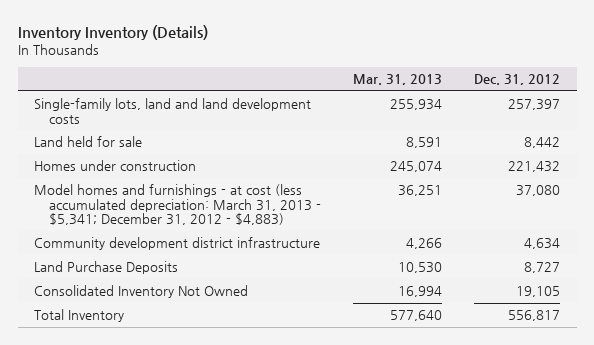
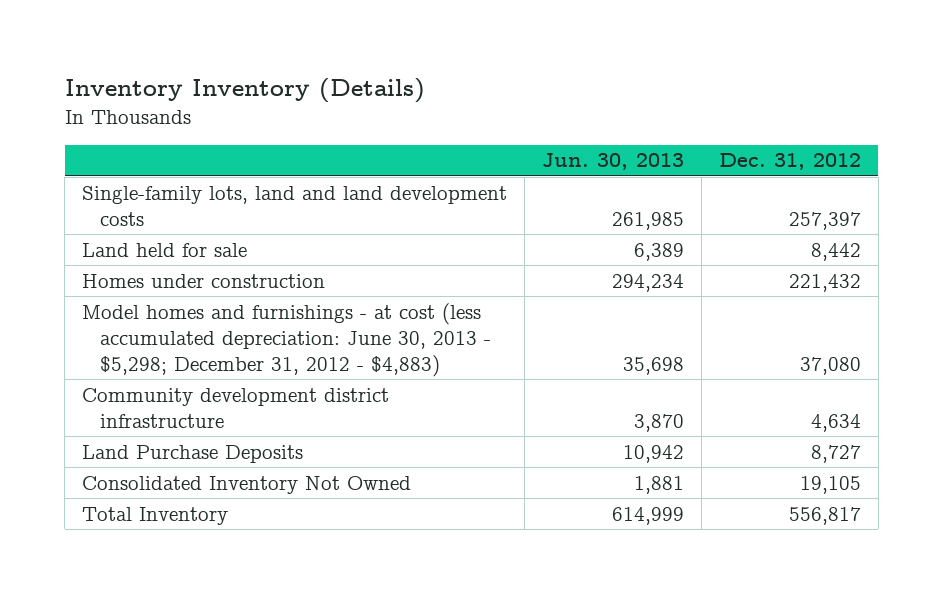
[353,74,443,86] Mar. 31, 2013 -> none
none -> [542,153,685,171] Jun. 30, 2013
[33,184,322,226] Model homes and furnishings - at cost (less accumulated depreciation: March 31, 2013 - $5,341; December 31, 2012 - $4,883) -> [82,302,491,377] Model homes and furnishings - at cost (less accumulated depreciation: June 30, 2013 - $5,298; December 31, 2012 - $4,883)

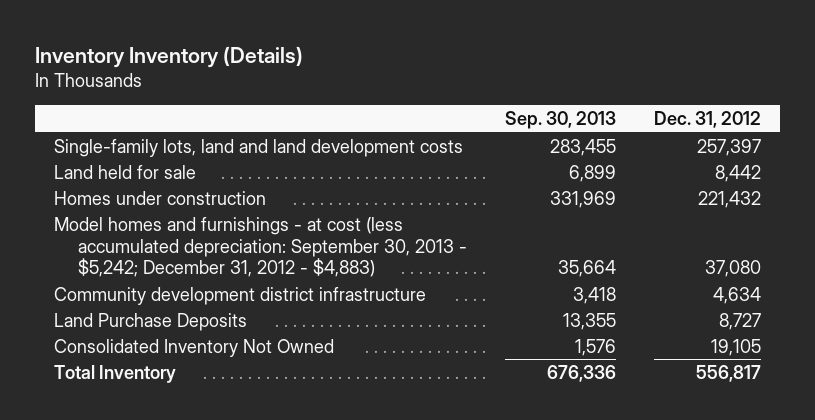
[542,153,685,171] Jun. 30, 2013 -> none
none -> [505,111,617,130] Sep. 30, 2013
[82,302,491,377] Model homes and furnishings - at cost (less accumulated depreciation: June 30, 2013 - $5,298; December 31, 2012 - $4,883) -> [53,216,468,278] Model homes and furnishings - at cost (less accumulated depreciation: September 30, 2013 - $5,242; December 31, 2012 - $4,883)

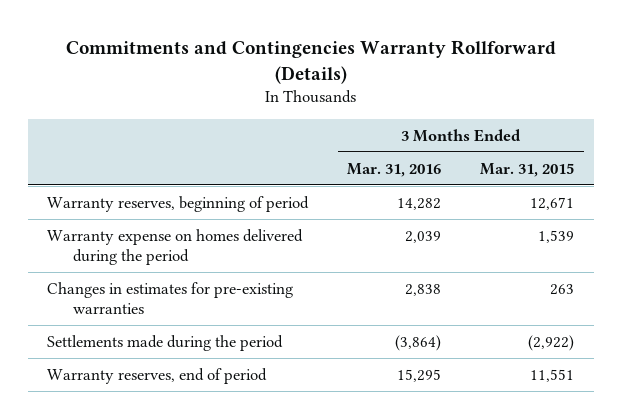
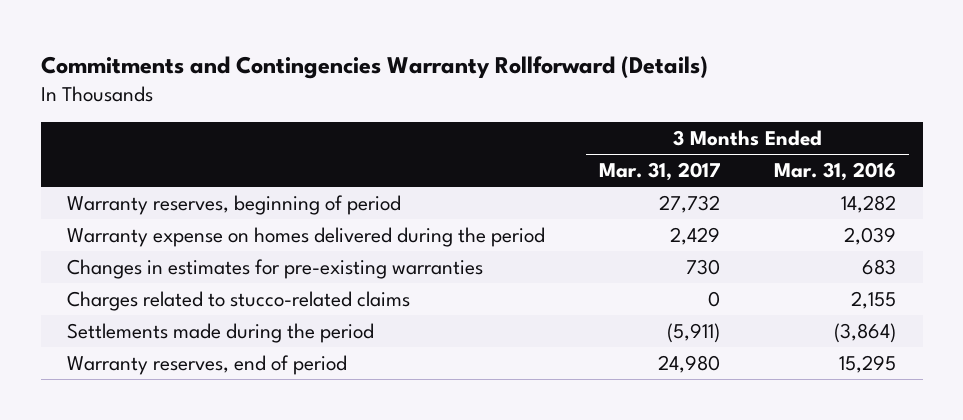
[480,162,575,177] Mar. 31, 2015 -> none
none -> [599,162,721,182] Mar. 31, 2017
[405,283,442,296] 2,838 -> [861,259,896,276] 683
none -> [67,291,411,312] Charges related to stucco-related claims

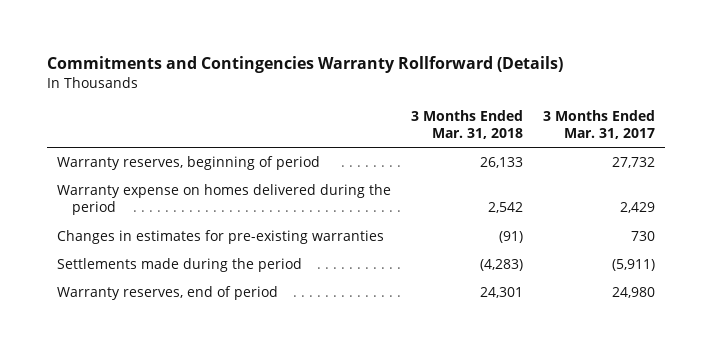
[773,162,896,182] Mar. 31, 2016 -> none
none -> [410,109,523,140] 3 Months Ended Mar. 31, 2018
[67,291,411,312] Charges related to stucco-related claims -> none

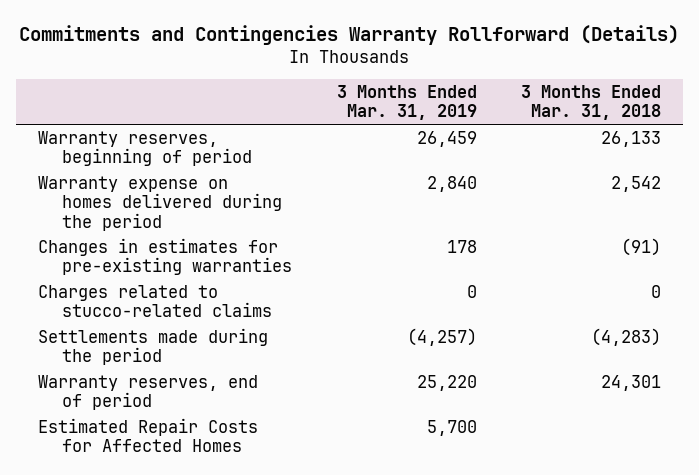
[542,109,655,140] 3 Months Ended Mar. 31, 2017 -> none
none -> [336,84,477,121] 3 Months Ended Mar. 31, 2019
none -> [37,284,273,318] Charges related to stucco-related claims
none -> [37,417,258,453] Estimated Repair Costs for Affected Homes

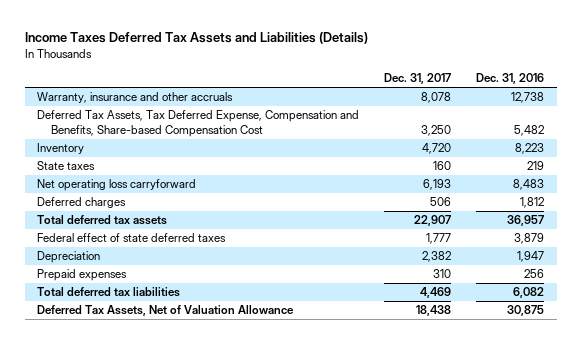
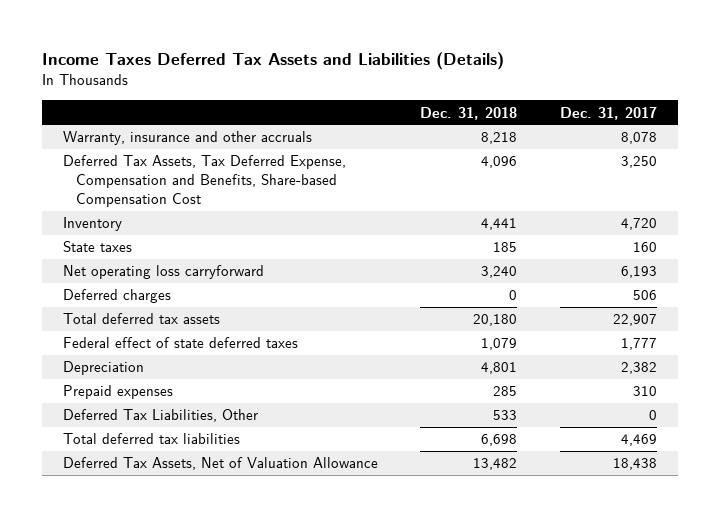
[476,73,545,85] Dec. 31, 2016 -> none
none -> [420,106,518,120] Dec. 31, 2018
none -> [63,409,259,423] Deferred Tax Liabilities, Other

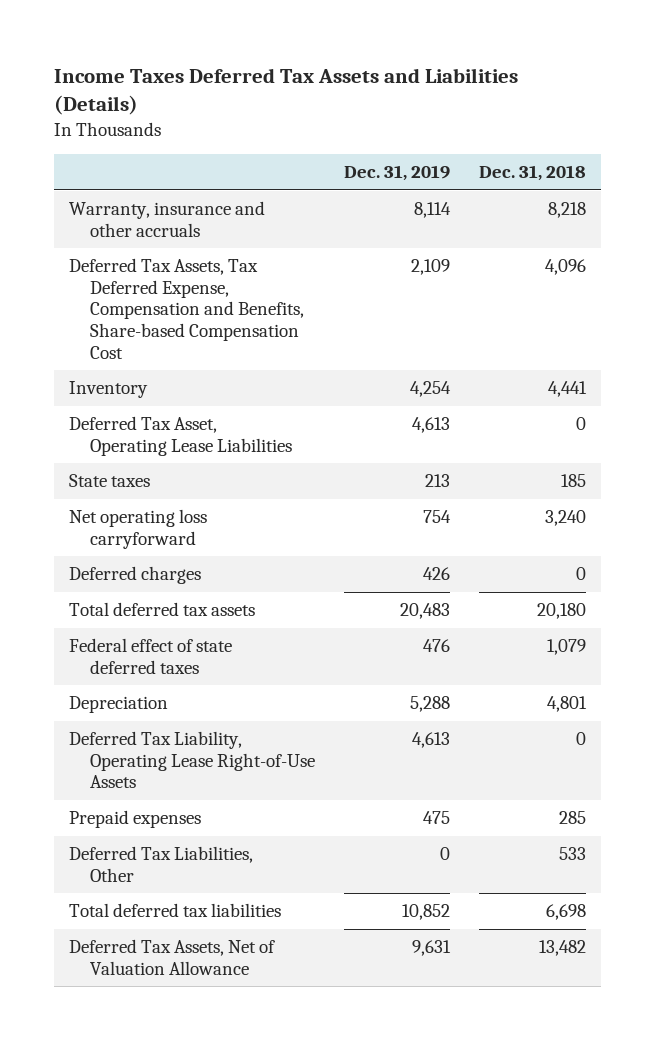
[559,106,657,120] Dec. 31, 2017 -> none
none -> [344,165,451,182] Dec. 31, 2019
none -> [68,416,293,456] Deferred Tax Asset, Operating Lease Liabilities
none -> [68,731,316,789] Deferred Tax Liability, Operating Lease Right-of-Use Assets

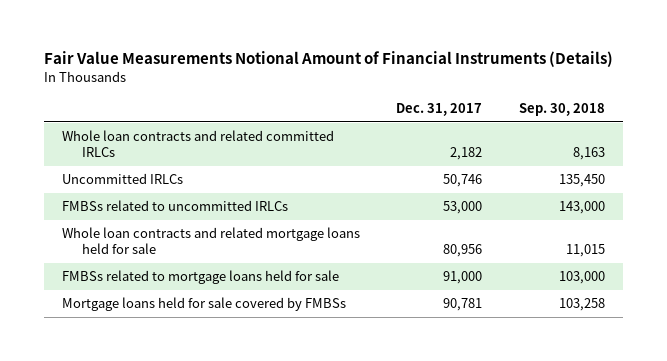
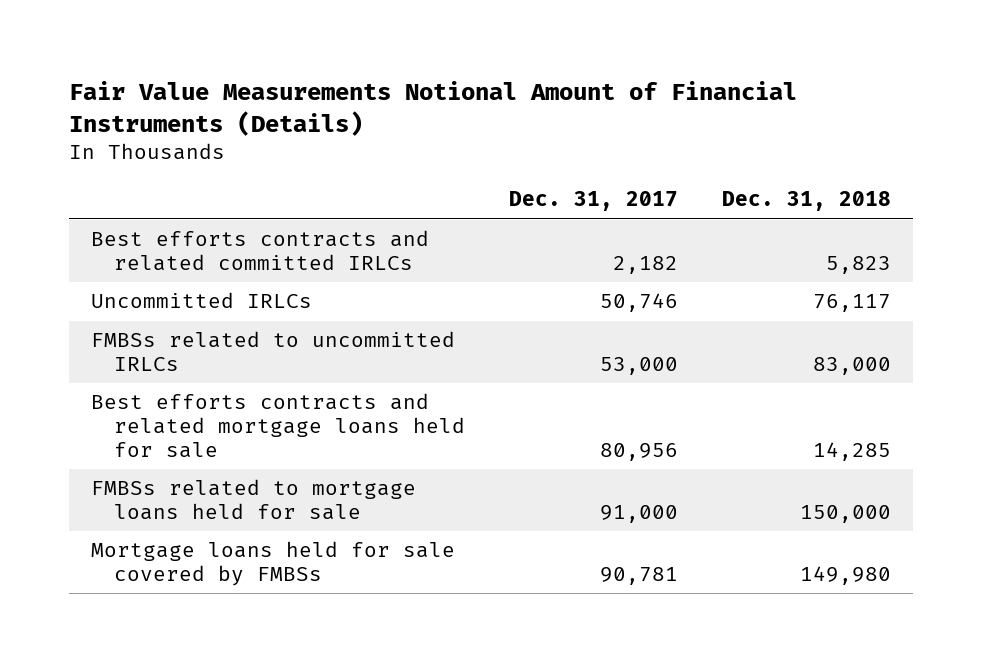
[518,103,605,117] Sep. 30, 2018 -> none
none -> [721,191,891,212] Dec. 31, 2018
[62,130,335,158] Whole loan contracts and related committed IRLCs -> [90,230,429,272] Best efforts contracts and related committed IRLCs
[62,227,361,255] Whole loan contracts and related mortgage loans held for sale -> [90,393,465,458] Best efforts contracts and related mortgage loans held for sale

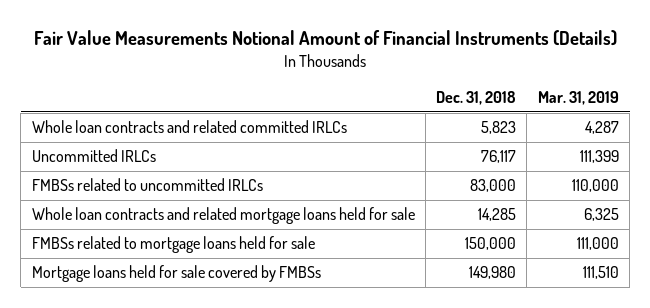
[508,191,678,212] Dec. 31, 2017 -> none
none -> [537,91,619,106] Mar. 31, 2019
[90,230,429,272] Best efforts contracts and related committed IRLCs -> [31,120,347,134] Whole loan contracts and related committed IRLCs
[90,393,465,458] Best efforts contracts and related mortgage loans held for sale -> [31,207,415,225] Whole loan contracts and related mortgage loans held for sale

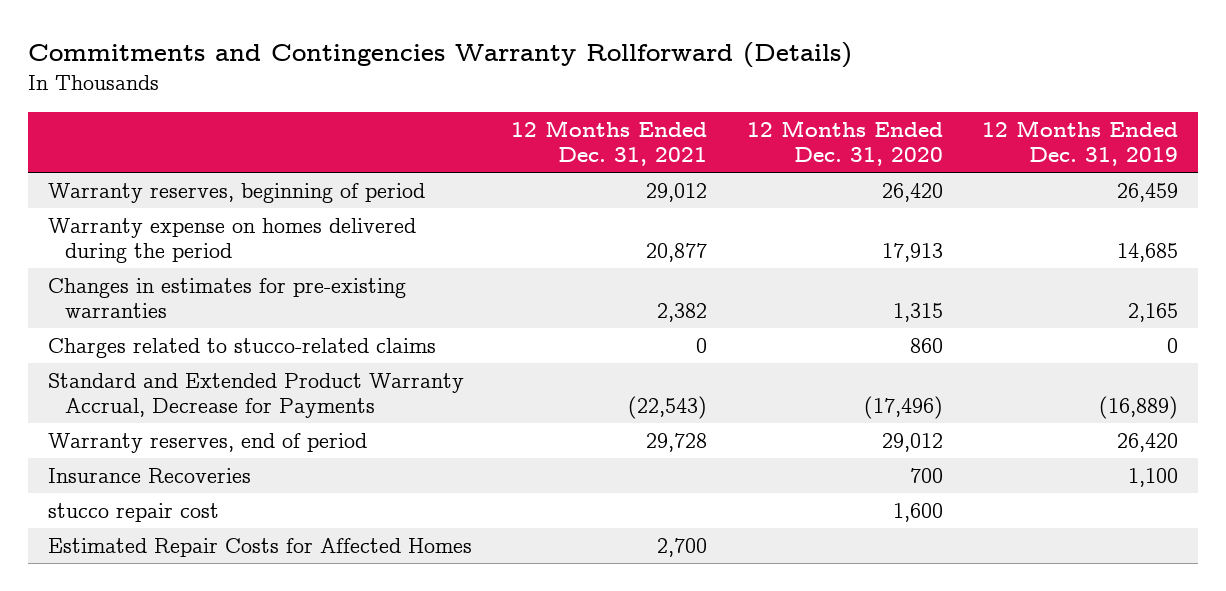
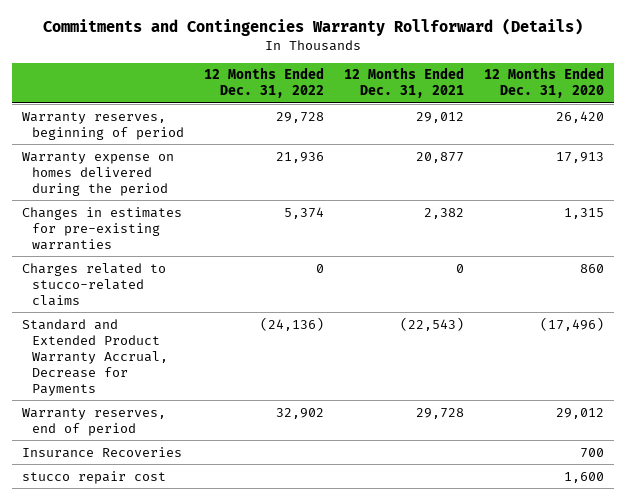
[982,119,1179,167] 12 Months Ended Dec. 31, 2019 -> none
none -> [204,67,325,99] 12 Months Ended Dec. 31, 2022
[47,537,472,557] Estimated Repair Costs for Affected Homes -> none

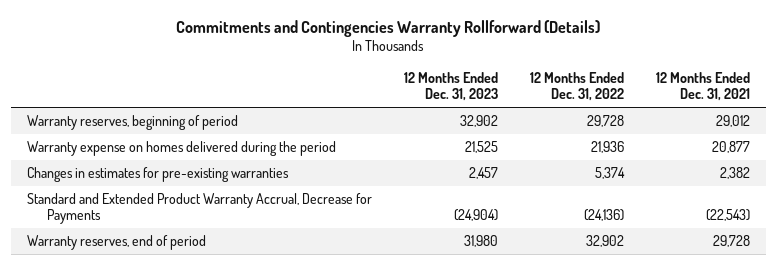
[484,67,605,99] 12 Months Ended Dec. 31, 2020 -> none
none -> [404,72,499,102] 12 Months Ended Dec. 31, 2023
[21,262,166,306] Charges related to stucco-related claims -> none
[21,446,182,458] Insurance Recoveries -> none
[21,470,166,484] stucco repair cost -> none

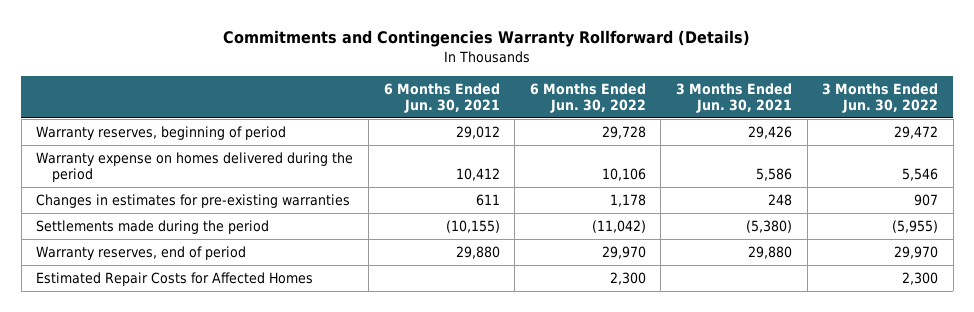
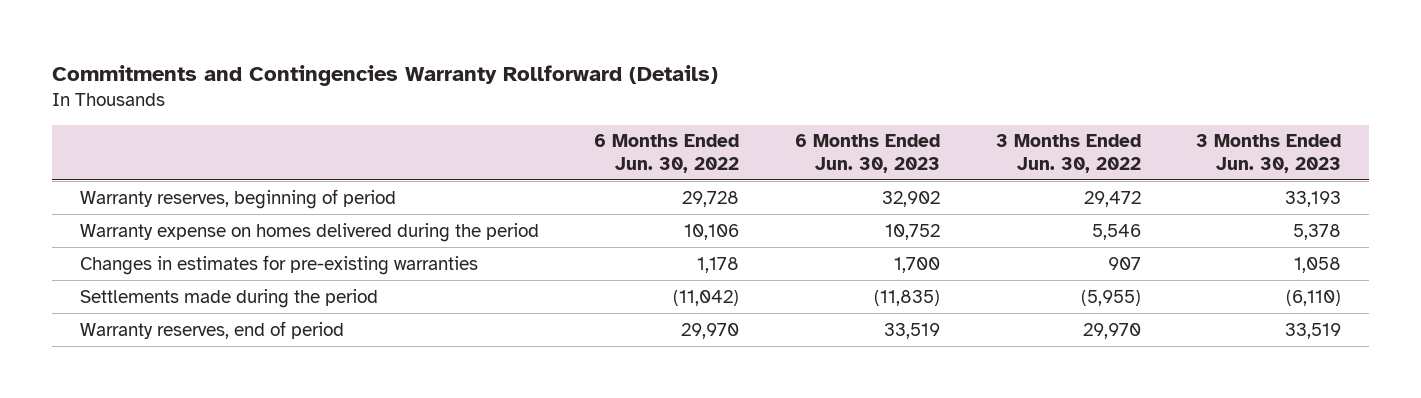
[383,82,500,113] 6 Months Ended Jun. 30, 2021 -> none
[675,82,792,113] 3 Months Ended Jun. 30, 2021 -> none
none -> [794,134,940,173] 6 Months Ended Jun. 30, 2023
none -> [1196,134,1342,173] 3 Months Ended Jun. 30, 2023
[36,271,314,286] Estimated Repair Costs for Affected Homes -> none

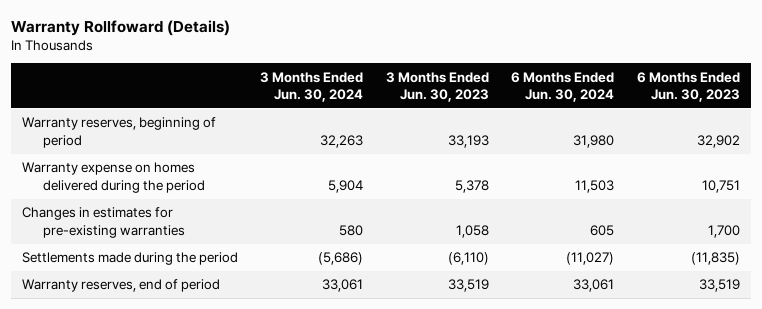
[51,64,718,86] Commitments and Contingencies Warranty Rollforward (Details) -> [10,19,230,36] Warranty Rollfoward (Details)
[594,134,740,173] 6 Months Ended Jun. 30, 2022 -> none
[995,134,1141,173] 3 Months Ended Jun. 30, 2022 -> none
none -> [260,71,364,102] 3 Months Ended Jun. 30, 2024
none -> [511,71,615,102] 6 Months Ended Jun. 30, 2024
[884,223,940,240] 10,752 -> [701,179,740,193] 10,751

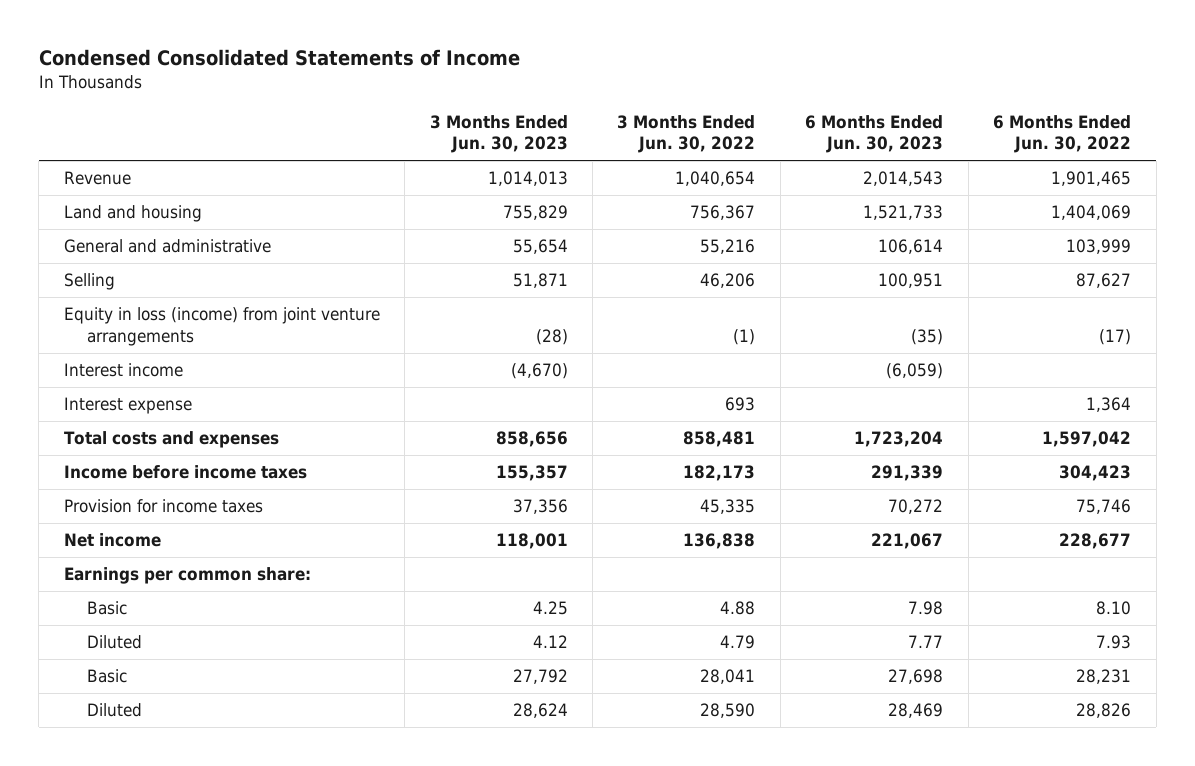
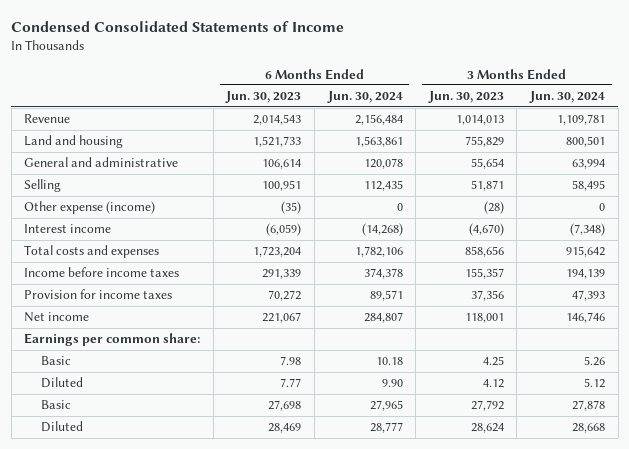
[617,114,756,154] 3 Months Ended Jun. 30, 2022 -> none
[993,114,1132,154] 6 Months Ended Jun. 30, 2022 -> none
none -> [326,91,403,104] Jun. 30, 2024
none -> [528,91,605,104] Jun. 30, 2024
[63,307,380,346] Equity in loss (income) from joint venture arrangements -> [24,201,156,215] Other expense (income)
[63,397,192,415] Interest expense -> none

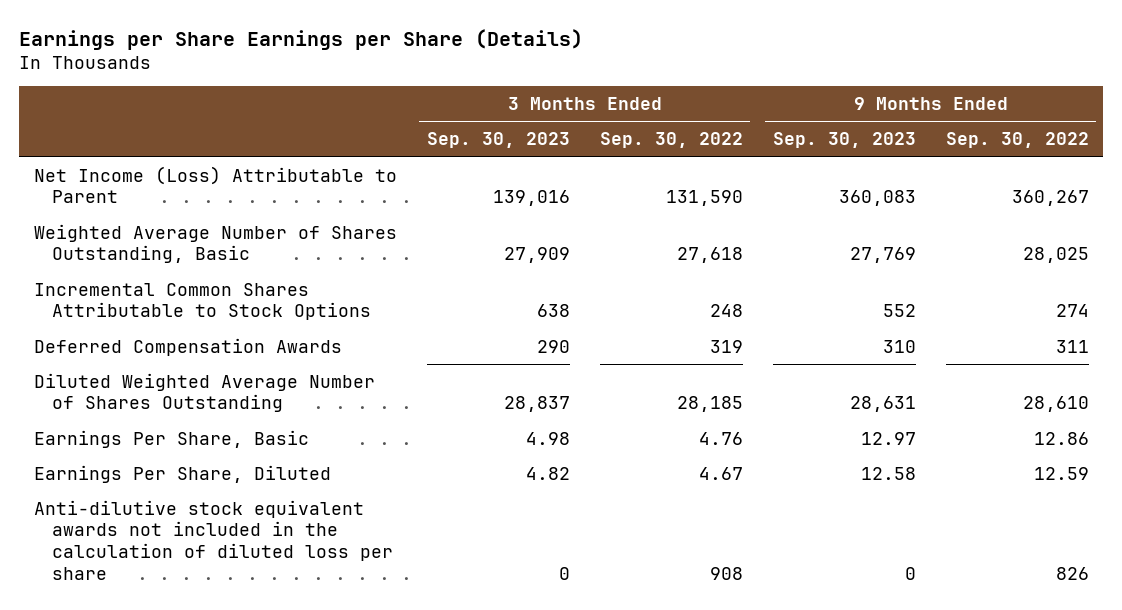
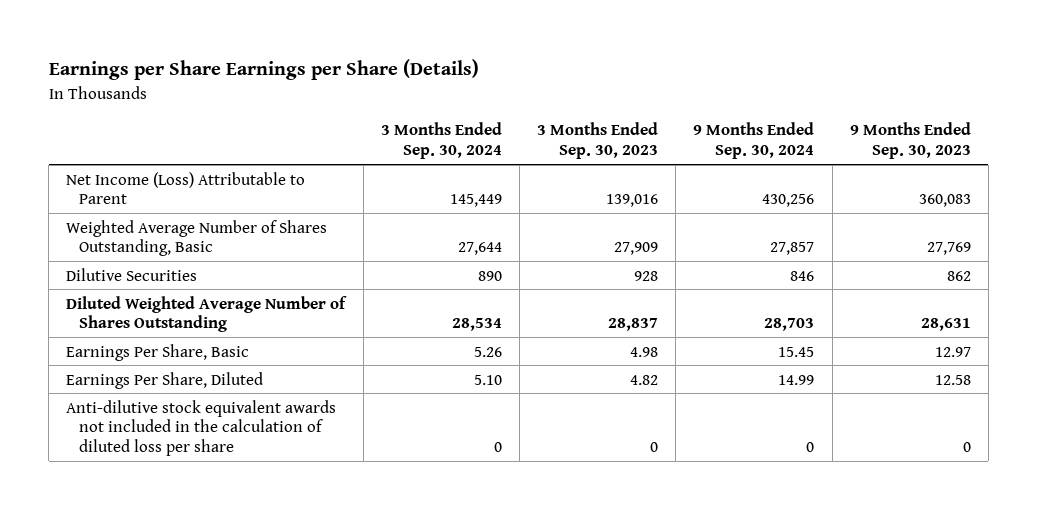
[599,132,743,149] Sep. 30, 2022 -> none
[945,132,1089,149] Sep. 30, 2022 -> none
none -> [380,122,502,160] 3 Months Ended Sep. 30, 2024
none -> [693,122,815,160] 9 Months Ended Sep. 30, 2024
[33,282,372,321] Incremental Common Shares Attributable to Stock Options -> none
[33,337,342,356] Deferred Compensation Awards -> none
none -> [66,267,198,281] Dilutive Securities

